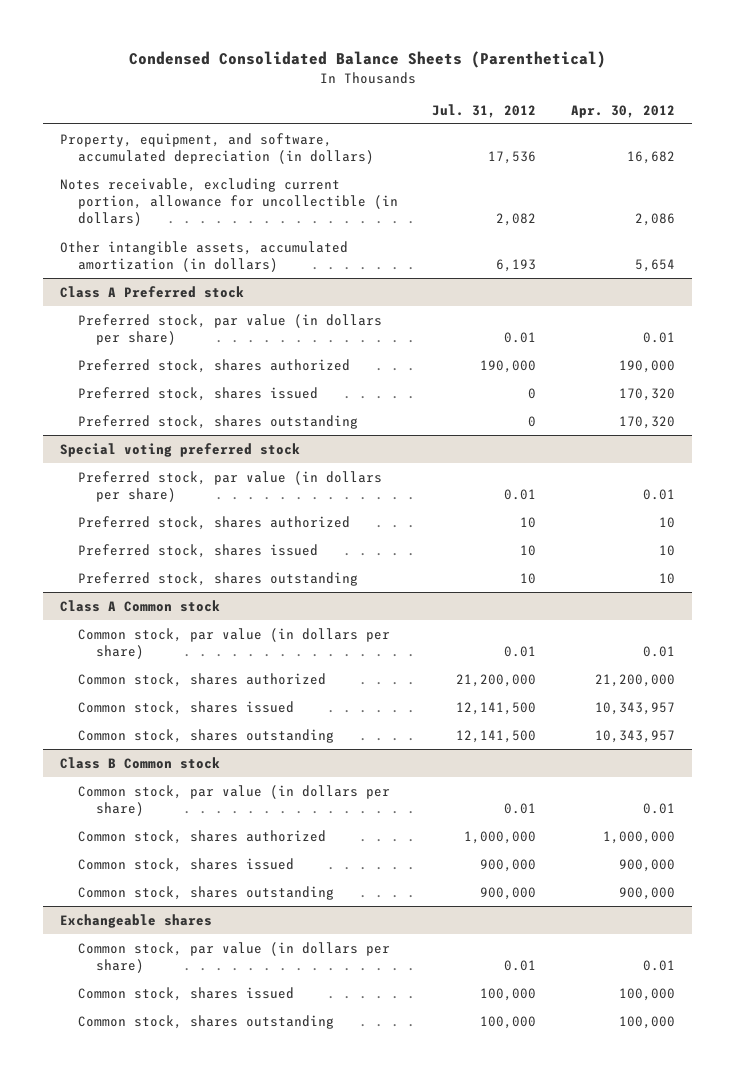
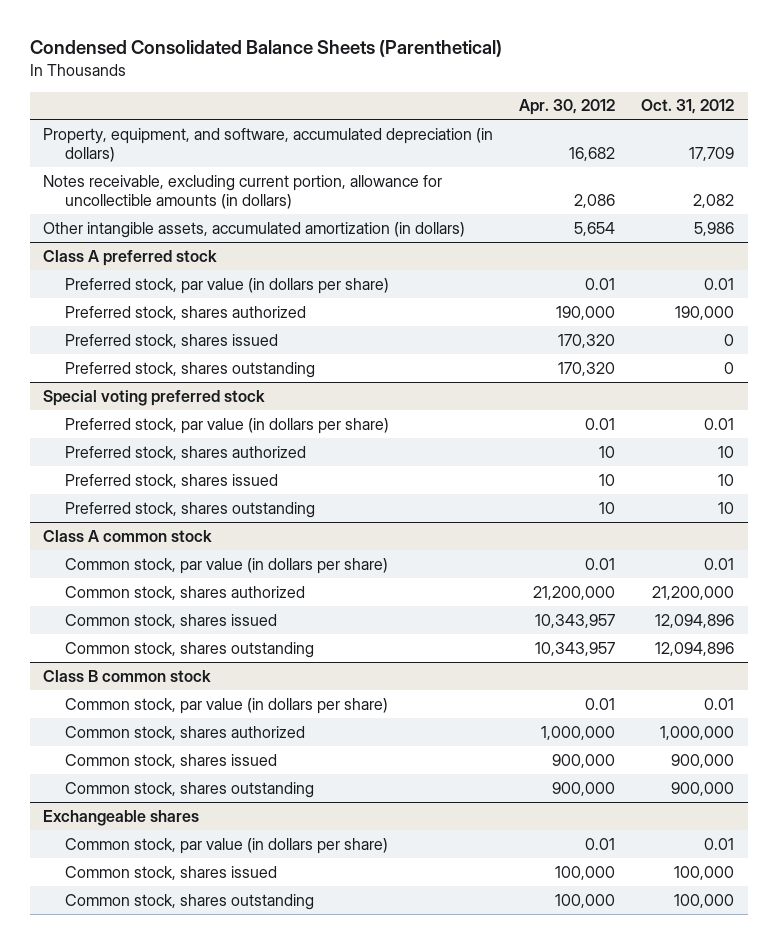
[432,103,537,118] Jul. 31, 2012 -> none
none -> [641,99,735,115] Oct. 31, 2012
[60,177,399,227] Notes receivable, excluding current portion, allowance for uncollectible (in dollars) -> [42,174,442,209] Notes receivable, excluding current portion, allowance for uncollectible amounts (in dollars)
[60,285,245,298] Class A Preferred stock -> [42,249,217,266] Class A preferred stock
[60,599,221,612] Class A Common stock -> [42,529,212,542] Class A common stock
[60,756,221,769] Class B Common stock -> [42,669,211,682] Class B common stock

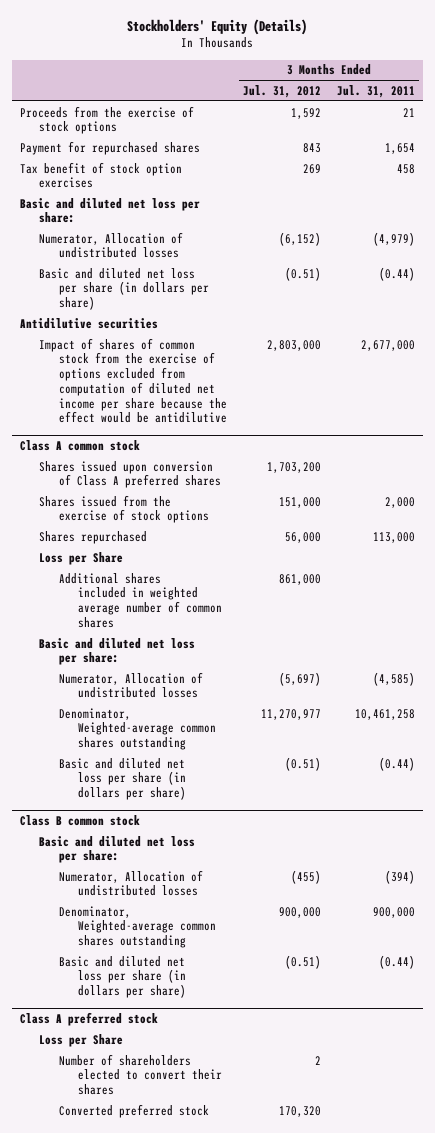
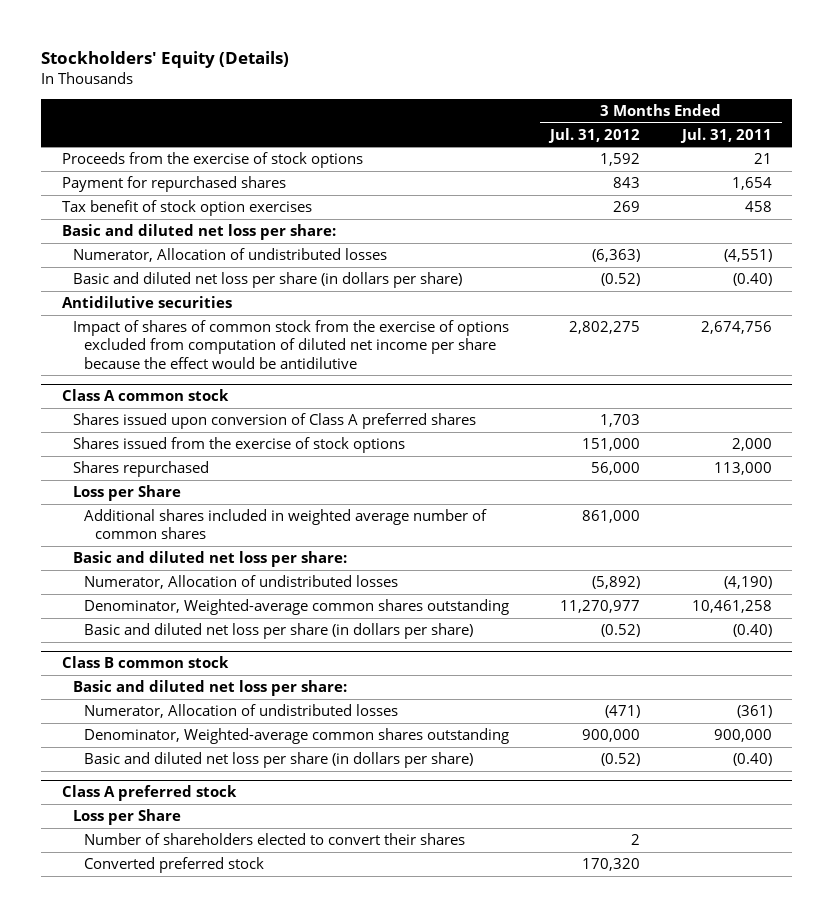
[278,231,321,246] (6,152) -> [592,249,641,263] (6,363)
[373,231,416,246] (4,979) -> [723,249,772,263] (4,551)
[284,266,321,281] (0.51) -> [601,273,641,287] (0.52)
[379,266,416,281] (0.44) -> [732,273,772,287] (0.40)
[266,339,321,351] 2,803,000 -> [569,321,641,335] 2,802,275
[361,339,416,351] 2,677,000 -> [700,321,772,335] 2,674,756
[266,461,321,473] 1,703,200 -> [600,414,641,428] 1,703
[278,671,321,686] (5,697) -> [592,576,641,590] (5,892)
[373,671,416,686] (4,585) -> [723,576,772,590] (4,190)
[284,756,321,771] (0.51) -> [601,624,641,638] (0.52)
[379,756,416,771] (0.44) -> [732,624,772,638] (0.40)
[290,869,321,884] (455) -> [605,705,641,719] (471)
[385,869,416,884] (394) -> [736,705,772,719] (361)
[284,954,321,969] (0.51) -> [601,753,641,767] (0.52)
[379,954,416,969] (0.44) -> [732,753,772,767] (0.40)

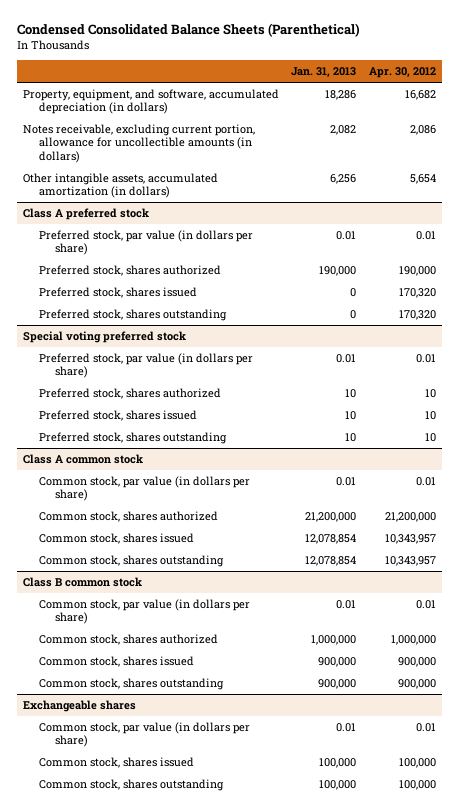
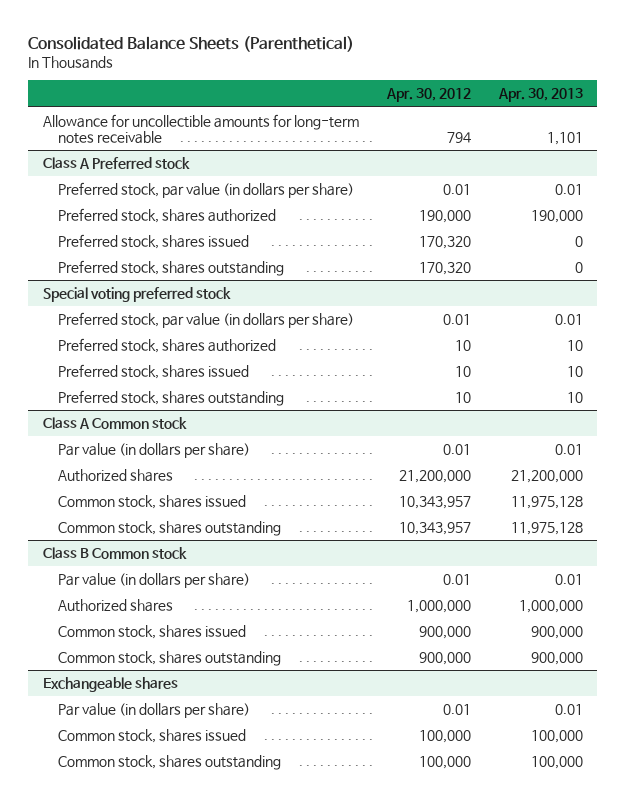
[16,23,360,38] Condensed Consolidated Balance Sheets (Parenthetical) -> [28,36,355,53] Consolidated Balance Sheets (Parenthetical)
[291,67,357,78] Jan. 31, 2013 -> none
none -> [498,88,584,103] Apr. 30, 2013
[22,89,279,115] Property, equipment, and software, accumulated depreciation (in dollars) -> none
[22,173,218,199] Other intangible assets, accumulated amortization (in dollars) -> none
[22,124,255,163] Notes receivable, excluding current portion, allowance for uncollectible amounts (in dollars) -> [42,113,359,145] Allowance for uncollectible amounts for long-term notes receivable
[409,125,436,136] 2,086 -> [446,132,471,144] 794
[22,208,149,221] Class A preferred stock -> [42,156,190,169] Class A Preferred stock
[22,454,143,465] Class A common stock -> [42,416,187,429] Class A Common stock
[38,476,250,502] Common stock, par value (in dollars per share) -> [57,442,250,458] Par value (in dollars per share)
[38,511,218,523] Common stock, shares authorized -> [57,468,173,482] Authorized shares
[22,577,142,588] Class B common stock -> [42,546,187,559] Class B Common stock
[38,599,250,625] Common stock, par value (in dollars per share) -> [57,572,250,588] Par value (in dollars per share)
[38,634,218,646] Common stock, shares authorized -> [57,598,173,612] Authorized shares
[38,722,250,748] Common stock, par value (in dollars per share) -> [57,702,250,718] Par value (in dollars per share)

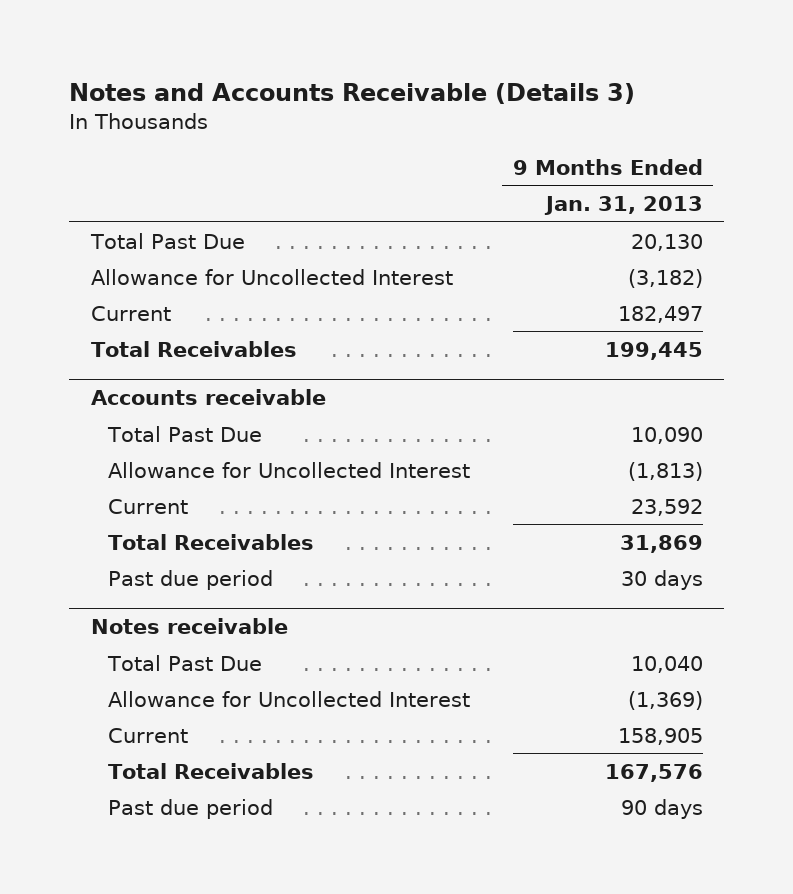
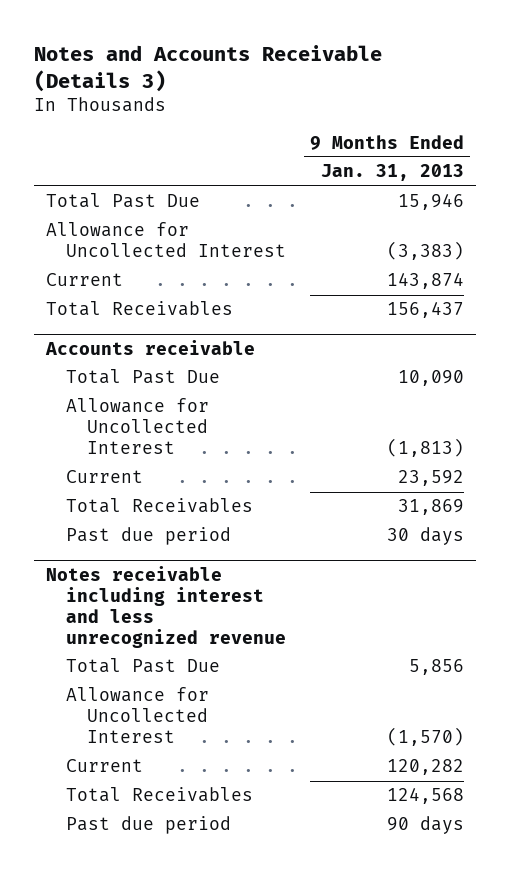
[630,233,703,251] 20,130 -> [398,193,465,211] 15,946
[627,268,703,288] (3,182) -> [387,241,465,261] (3,383)
[617,305,703,323] 182,497 -> [387,272,465,290] 143,874
[604,341,703,360] 199,445 -> [387,301,465,319] 156,437
[90,618,288,635] Notes receivable -> none
none -> [45,565,287,648] Notes receivable including interest and less unrecognized revenue
[630,655,703,673] 10,040 -> [409,659,465,676] 5,856
[627,690,703,710] (1,369) -> [387,727,465,747] (1,570)
[617,727,703,745] 158,905 -> [387,759,465,776] 120,282
[604,763,703,782] 167,576 -> [387,787,465,805] 124,568

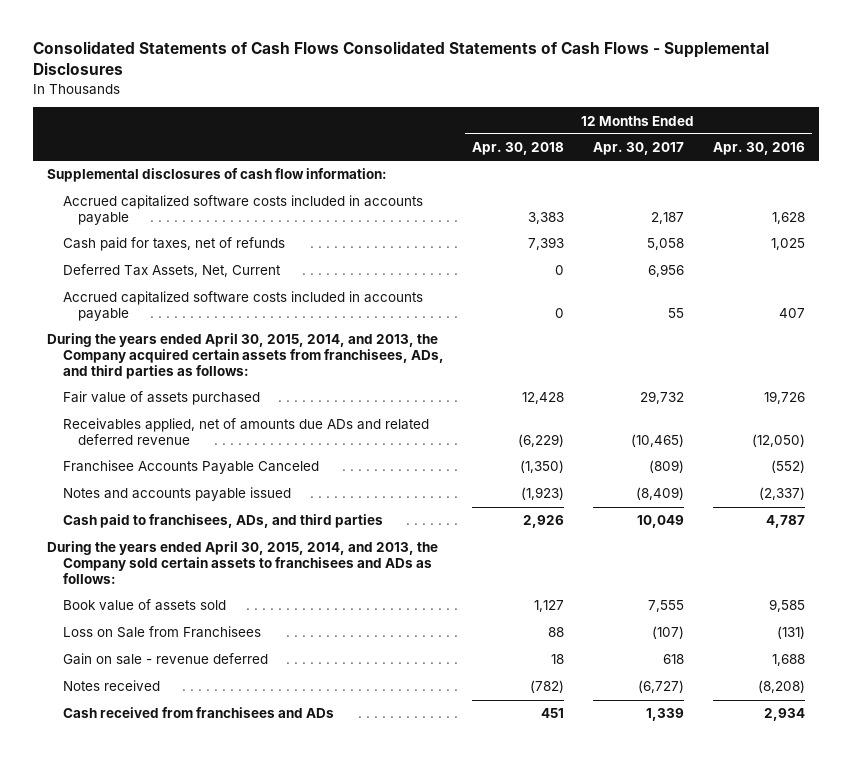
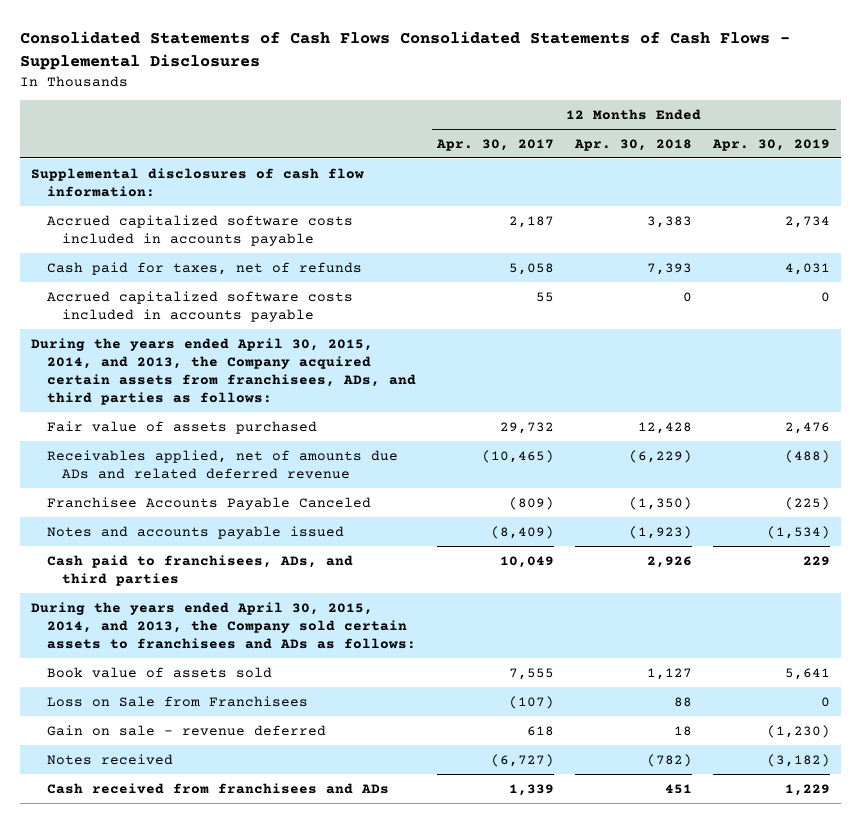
[712,142,805,156] Apr. 30, 2016 -> none
none -> [712,138,831,151] Apr. 30, 2019
[62,264,281,278] Deferred Tax Assets, Net, Current -> none

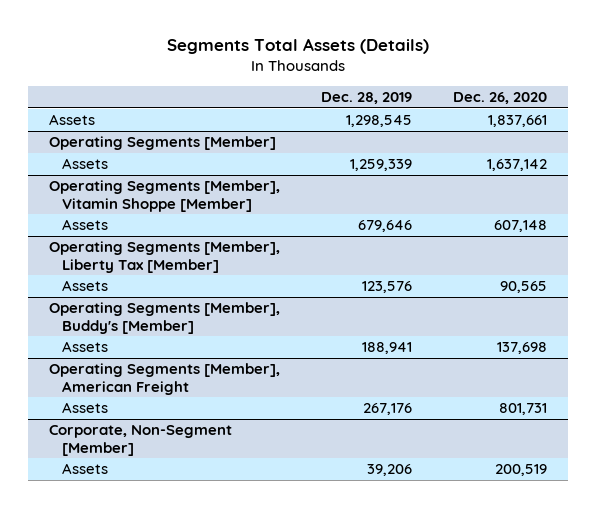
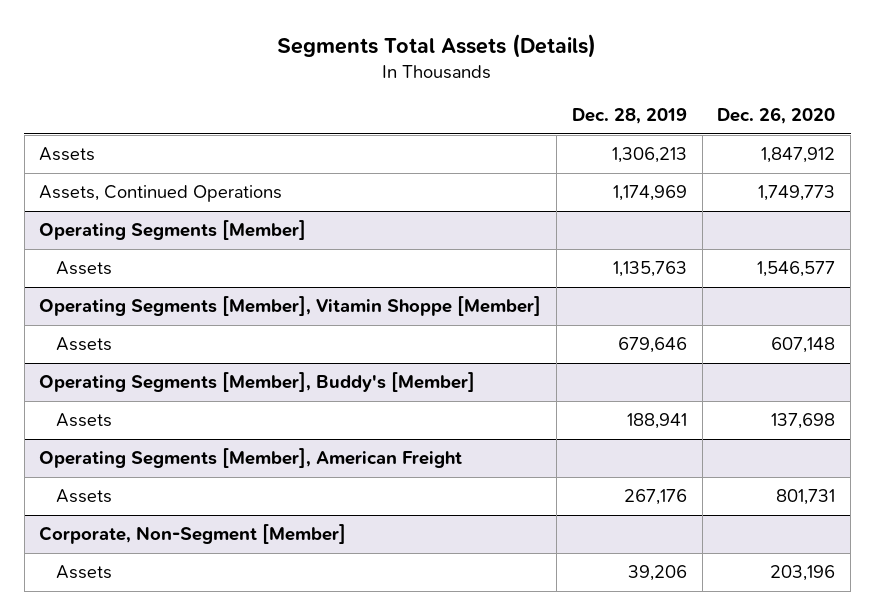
[346,115,413,128] 1,298,545 -> [611,147,687,164] 1,306,213
[488,115,548,128] 1,837,661 -> [761,147,836,164] 1,847,912
none -> [39,185,283,203] Assets, Continued Operations
[350,159,413,172] 1,259,339 -> [612,261,687,278] 1,135,763
[487,159,548,172] 1,637,142 -> [757,261,836,278] 1,546,577
[49,241,281,273] Operating Segments [Member], Liberty Tax [Member] -> none
[61,280,108,292] Assets -> none
[495,464,548,477] 200,519 -> [770,565,836,582] 203,196

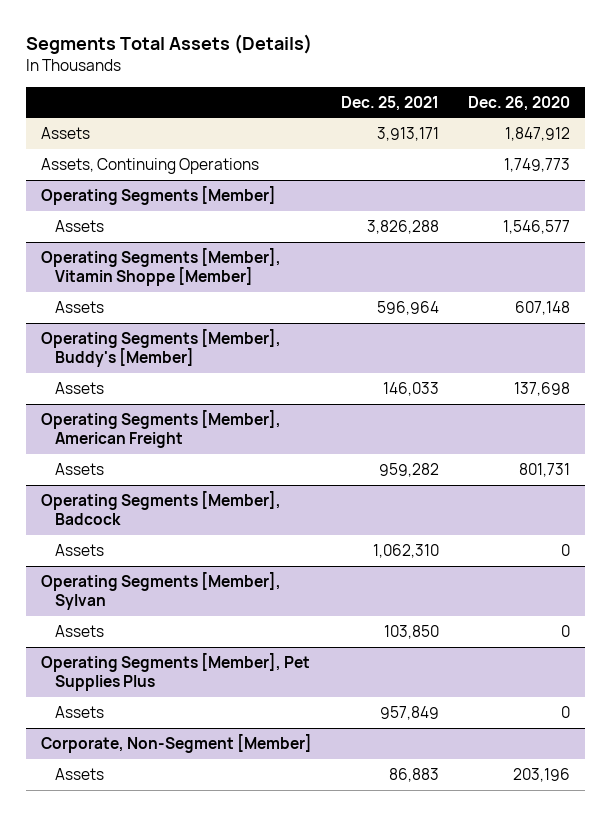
[571,108,687,125] Dec. 28, 2019 -> none
none -> [341,95,440,111] Dec. 25, 2021
[39,185,283,203] Assets, Continued Operations -> [40,158,259,175] Assets, Continuing Operations
none -> [40,491,281,526] Operating Segments [Member], Badcock
none -> [54,544,104,557] Assets
none -> [40,572,281,611] Operating Segments [Member], Sylvan
none -> [54,625,104,638] Assets
none -> [40,653,310,692] Operating Segments [Member], Pet Supplies Plus
none -> [54,706,104,719] Assets

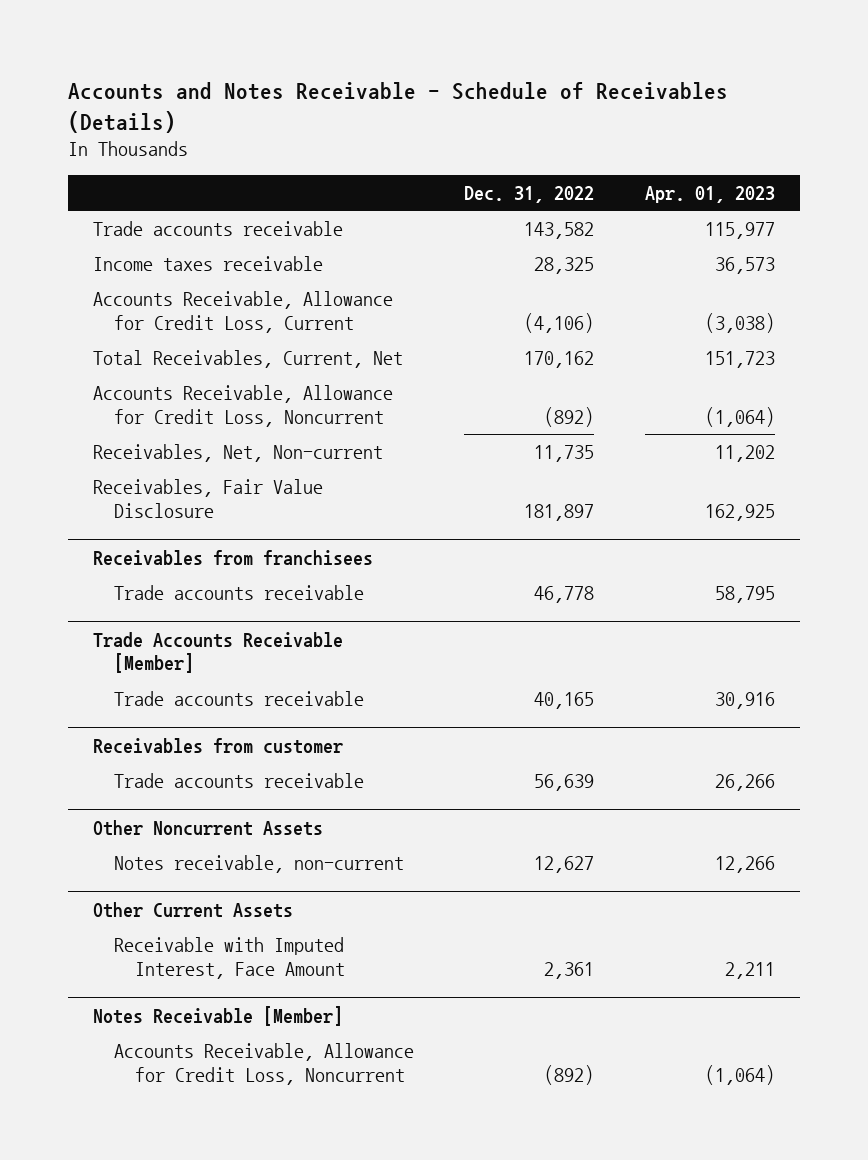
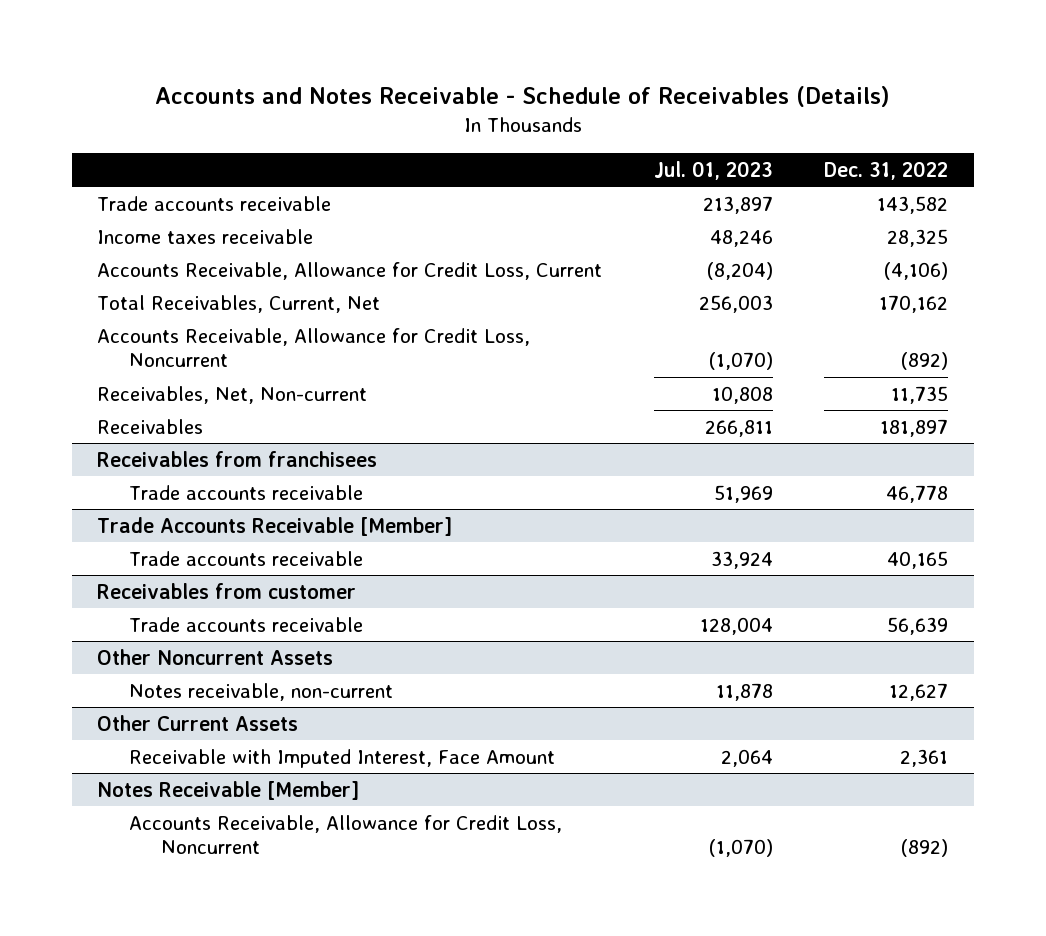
[645,186,776,204] Apr. 01, 2023 -> none
none -> [653,160,773,180] Jul. 01, 2023
[92,478,323,518] Receivables, Fair Value Disclosure -> [97,418,204,434] Receivables

